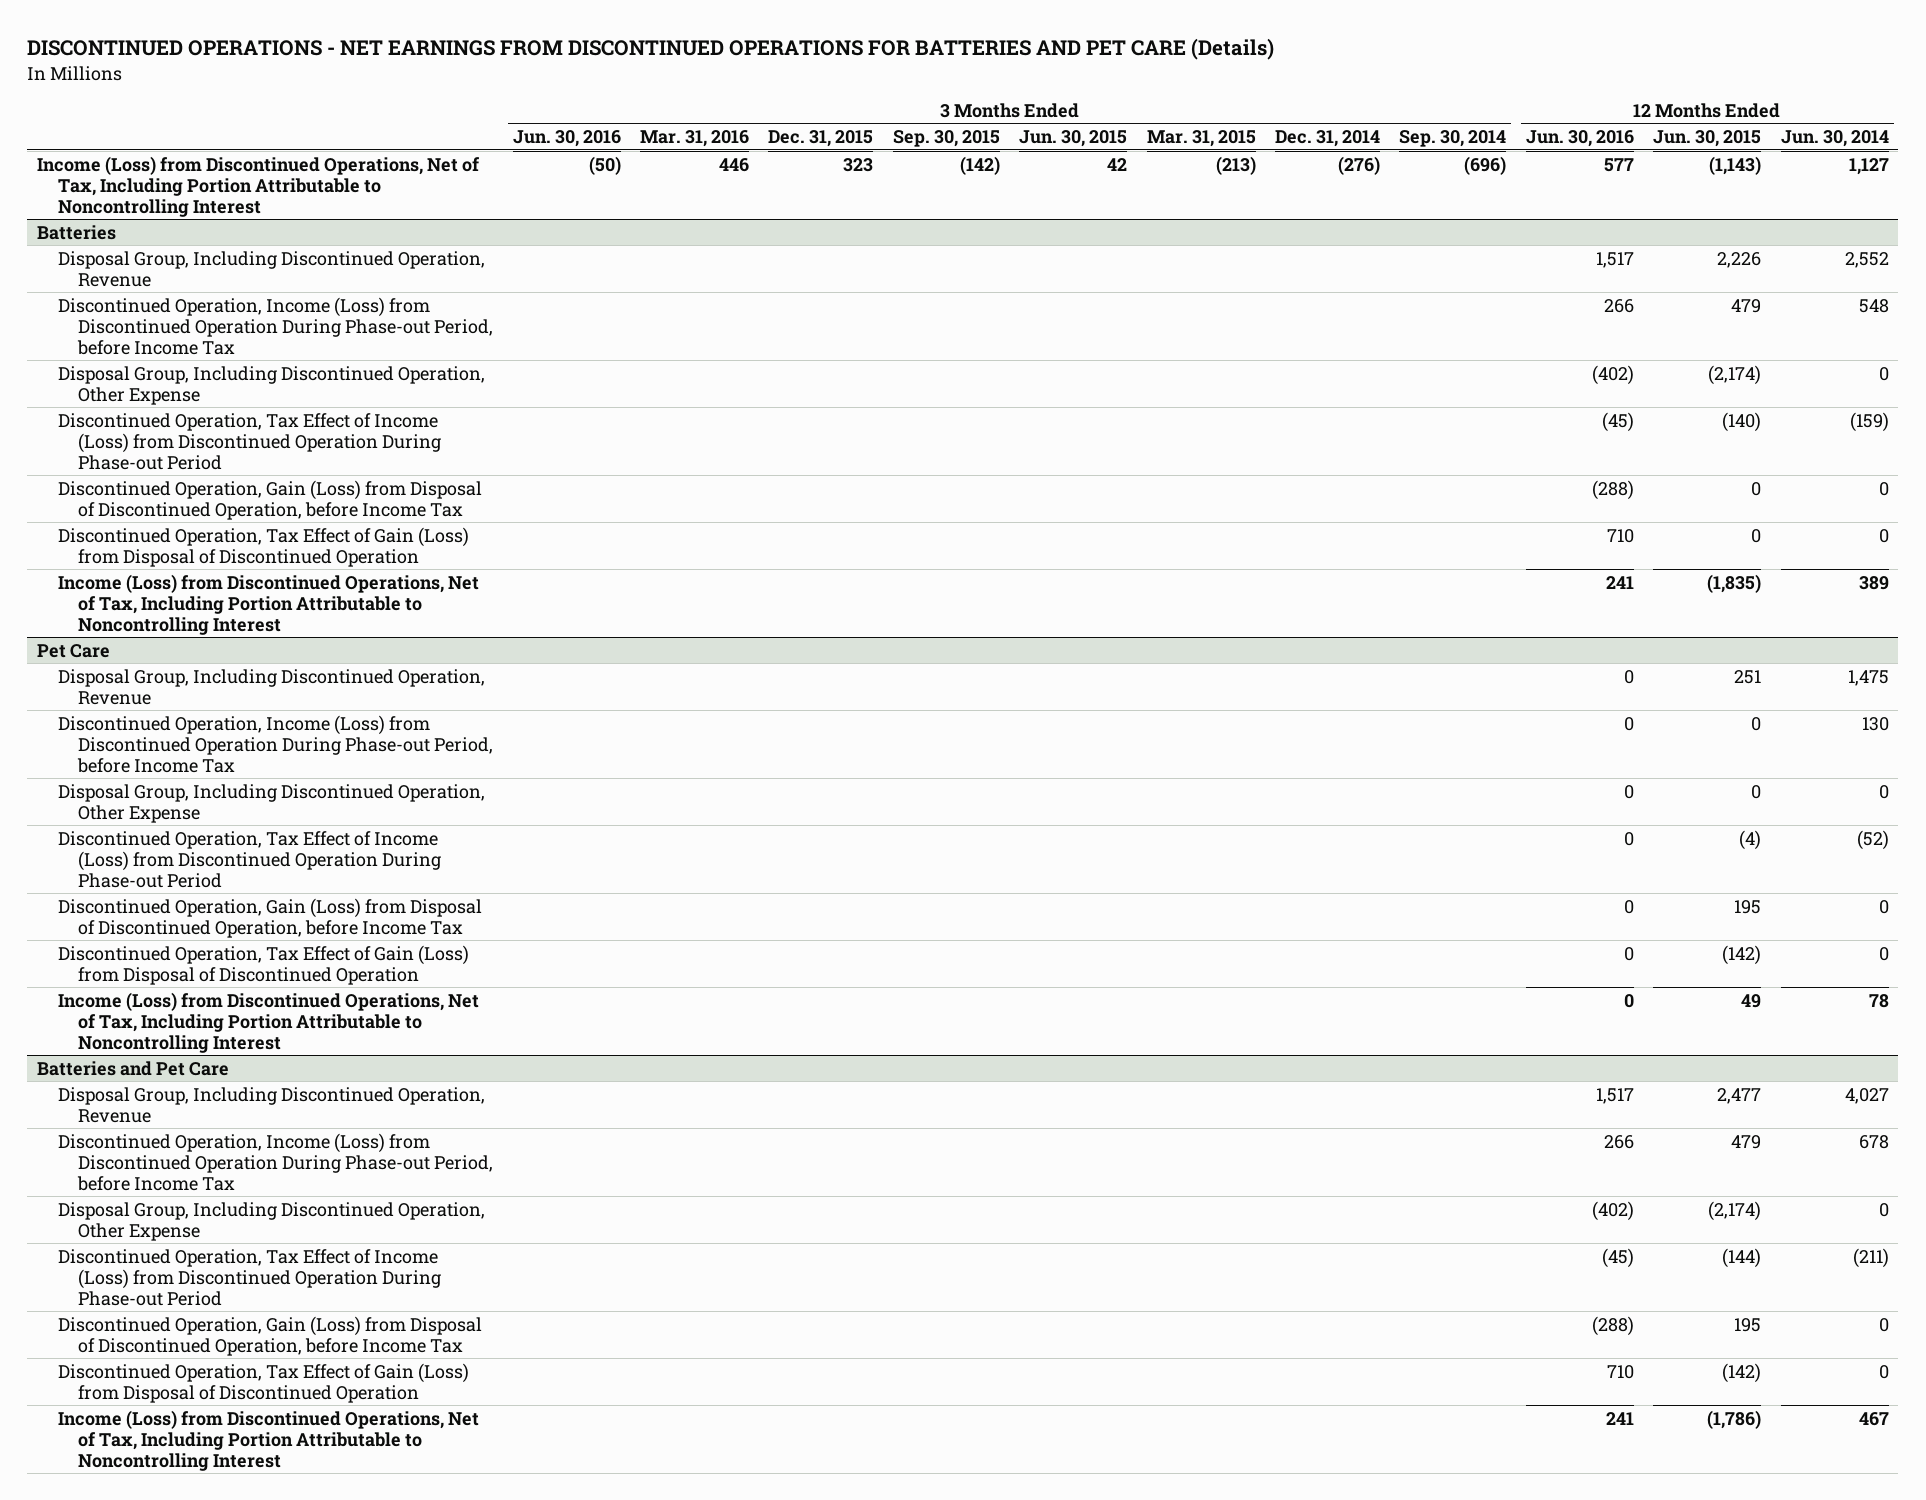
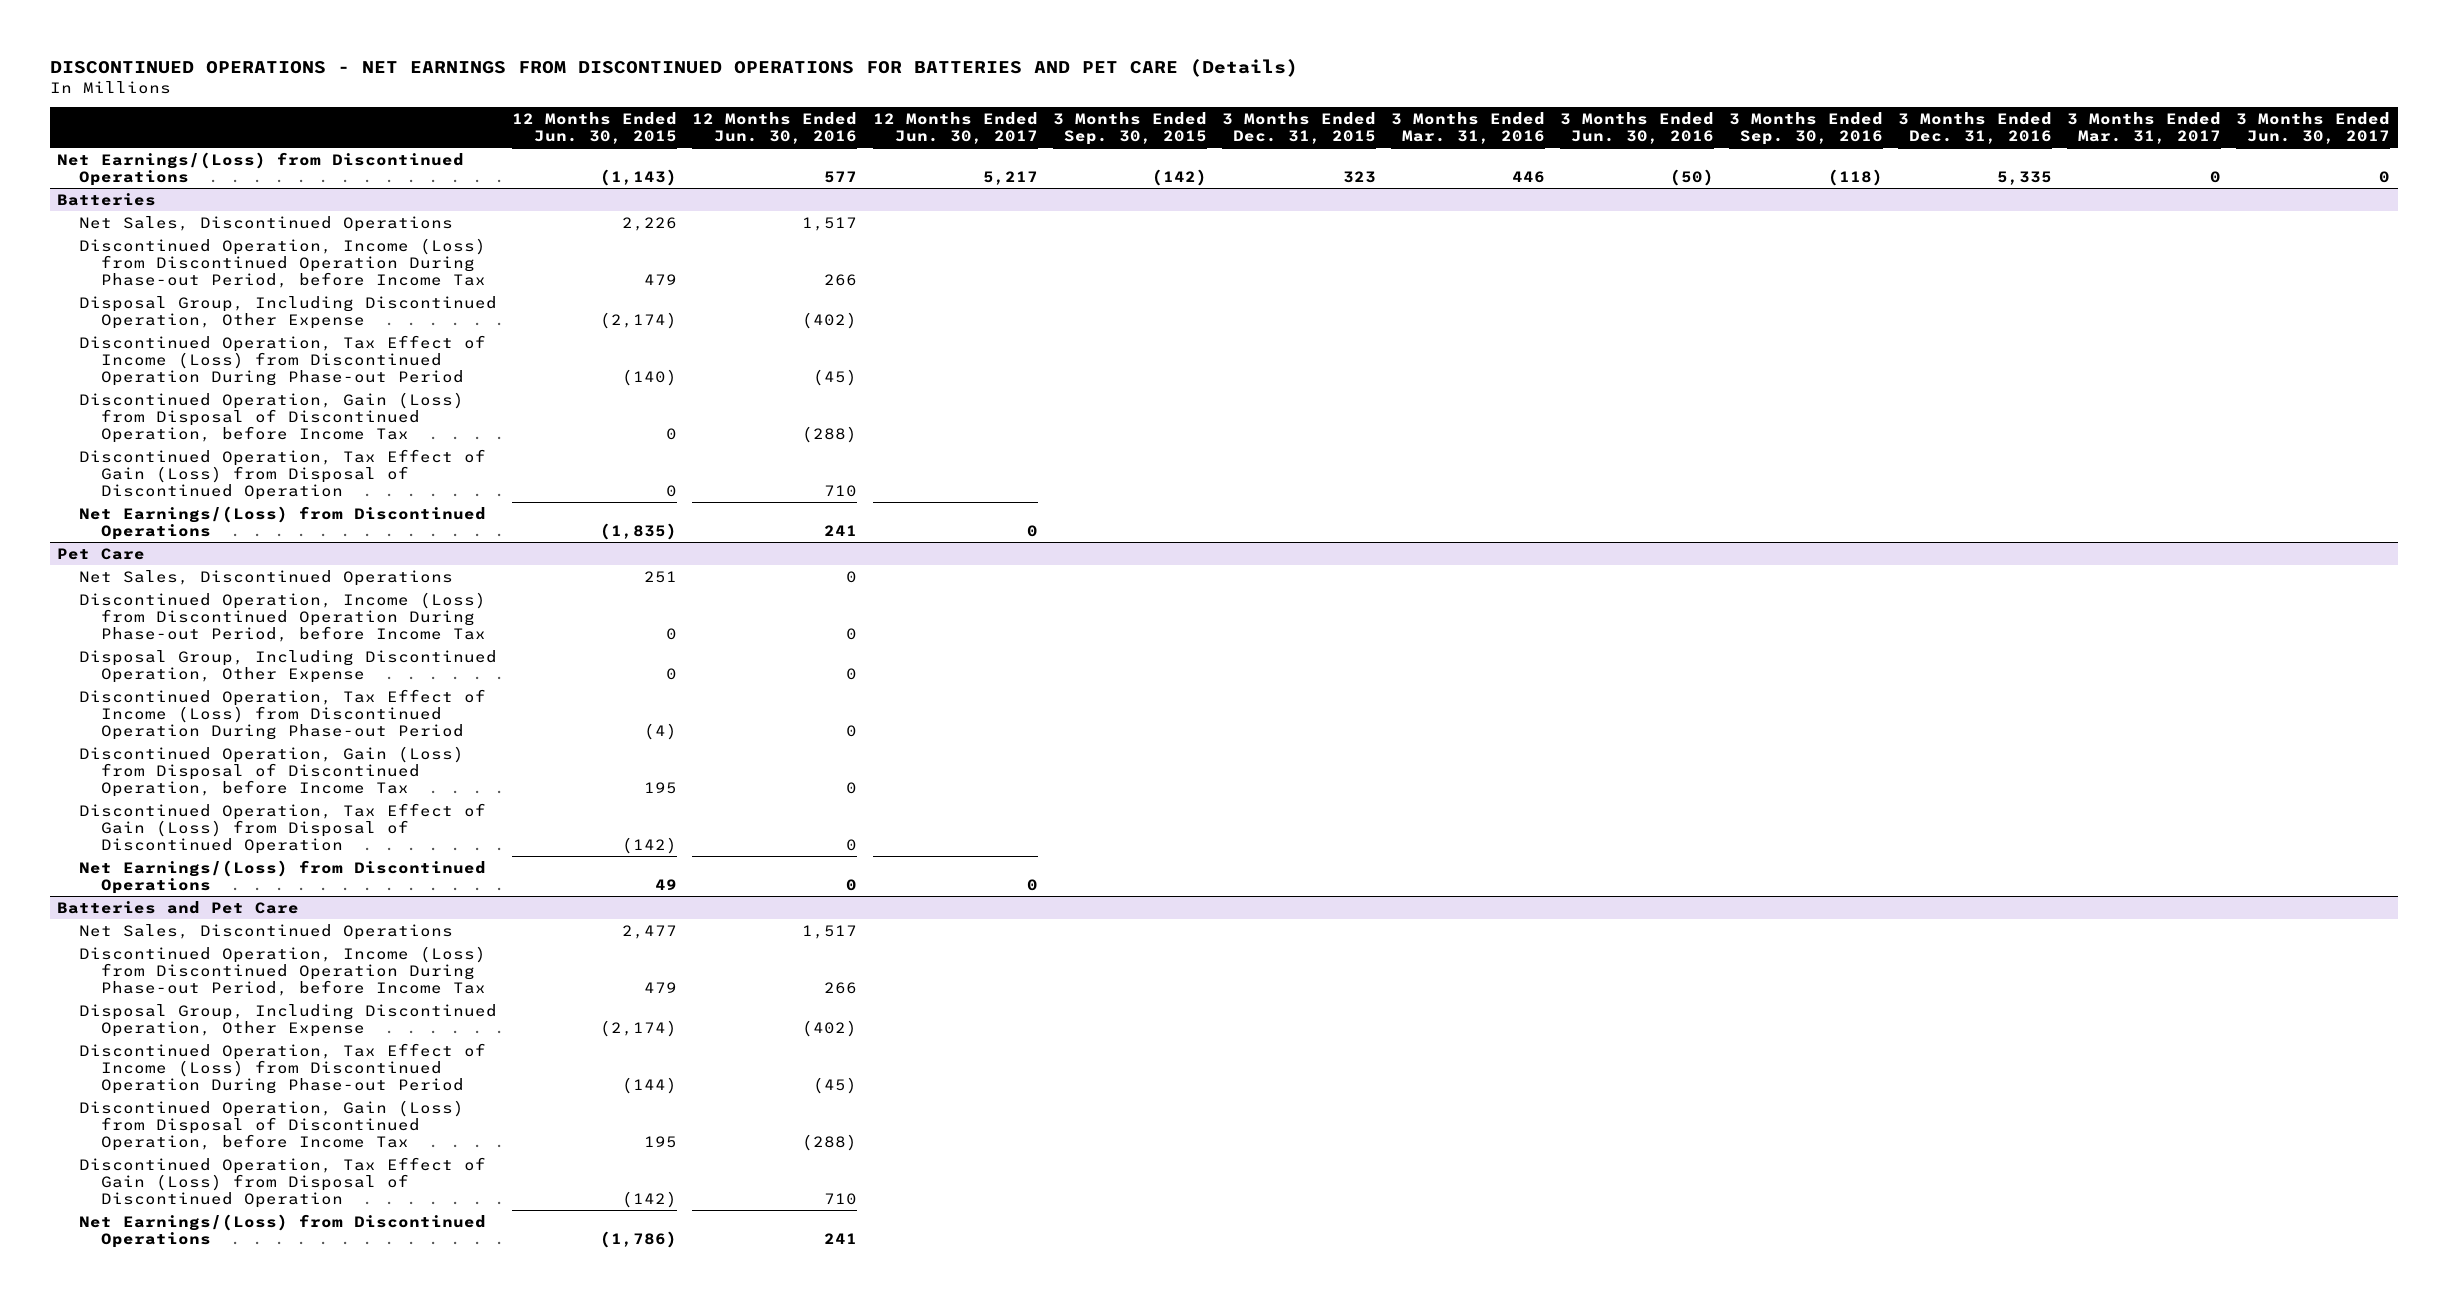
[1019,130,1128,148] Jun. 30, 2015 -> none
[1146,130,1256,148] Mar. 31, 2015 -> none
[1275,130,1381,148] Dec. 31, 2014 -> none
[1399,130,1507,148] Sep. 30, 2014 -> none
[1780,130,1889,148] Jun. 30, 2014 -> none
none -> [872,112,1038,145] 12 Months Ended Jun. 30, 2017
none -> [1729,112,1884,146] 3 Months Ended Sep. 30, 2016
none -> [1898,112,2053,145] 3 Months Ended Dec. 31, 2016
none -> [2067,112,2222,145] 3 Months Ended Mar. 31, 2017
none -> [2236,112,2391,145] 3 Months Ended Jun. 30, 2017
[36,155,480,217] Income (Loss) from Discontinued Operations, Net of Tax, Including Portion Attributable to Noncontrolling Interest -> [57,151,465,186] Net Earnings/(Loss) from Discontinued Operations
[57,250,485,287] Disposal Group, Including Discontinued Operation, Revenue -> [79,215,454,232] Net Sales, Discontinued Operations
[57,573,479,635] Income (Loss) from Discontinued Operations, Net of Tax, Including Portion Attributable to Noncontrolling Interest -> [79,505,487,540] Net Earnings/(Loss) from Discontinued Operations
[57,668,485,705] Disposal Group, Including Discontinued Operation, Revenue -> [79,569,454,586] Net Sales, Discontinued Operations
[57,991,479,1053] Income (Loss) from Discontinued Operations, Net of Tax, Including Portion Attributable to Noncontrolling Interest -> [79,859,487,894] Net Earnings/(Loss) from Discontinued Operations
[57,1086,485,1123] Disposal Group, Including Discontinued Operation, Revenue -> [79,923,454,940] Net Sales, Discontinued Operations
[57,1409,479,1471] Income (Loss) from Discontinued Operations, Net of Tax, Including Portion Attributable to Noncontrolling Interest -> [79,1213,487,1248] Net Earnings/(Loss) from Discontinued Operations

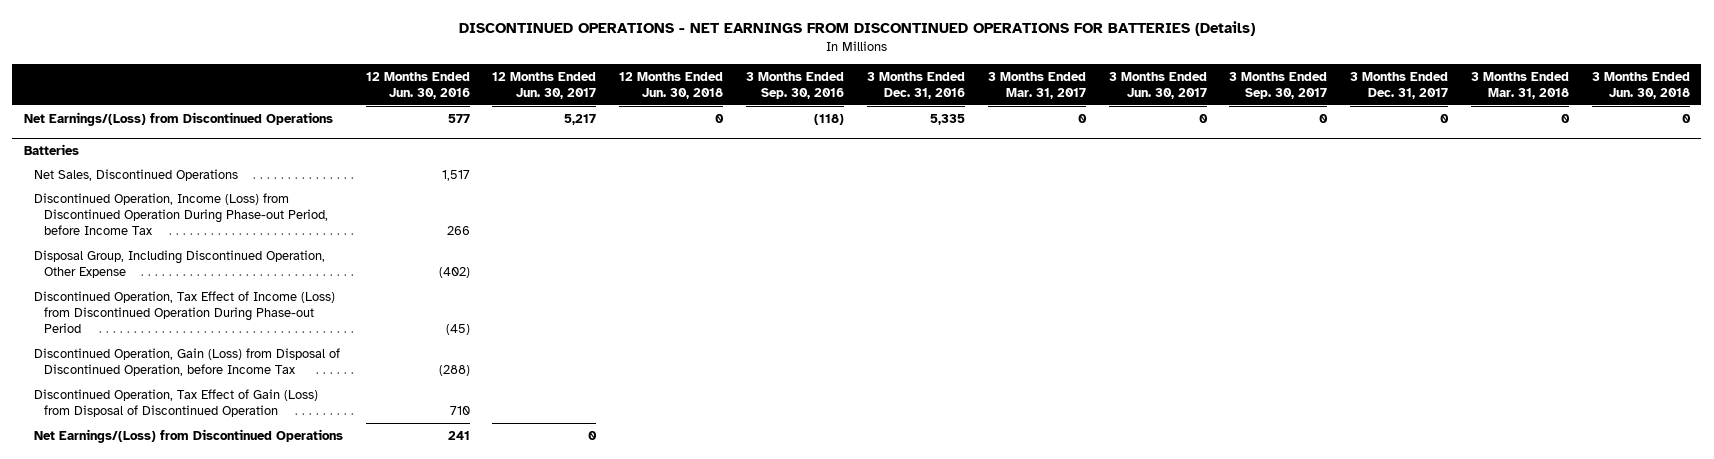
[49,58,1298,77] DISCONTINUED OPERATIONS - NET EARNINGS FROM DISCONTINUED OPERATIONS FOR BATTERIES AND PET CARE (Details) -> [458,20,1255,36] DISCONTINUED OPERATIONS - NET EARNINGS FROM DISCONTINUED OPERATIONS FOR BATTERIES (Details)
[512,112,678,145] 12 Months Ended Jun. 30, 2015 -> none
[1052,112,1207,146] 3 Months Ended Sep. 30, 2015 -> none
[1221,112,1376,145] 3 Months Ended Dec. 31, 2015 -> none
[1390,112,1545,145] 3 Months Ended Mar. 31, 2016 -> none
[1559,112,1714,145] 3 Months Ended Jun. 30, 2016 -> none
none -> [619,71,724,99] 12 Months Ended Jun. 30, 2018
none -> [1229,71,1328,99] 3 Months Ended Sep. 30, 2017
none -> [1350,71,1449,99] 3 Months Ended Dec. 31, 2017
none -> [1471,71,1570,99] 3 Months Ended Mar. 31, 2018
none -> [1591,71,1690,99] 3 Months Ended Jun. 30, 2018
[57,547,146,560] Pet Care -> none
[79,569,454,586] Net Sales, Discontinued Operations -> none
[79,591,487,642] Discontinued Operation, Income (Loss) from Discontinued Operation During Phase-out Period, before Income Tax -> none
[79,649,498,683] Disposal Group, Including Discontinued Operation, Other Expense -> none
[79,688,487,740] Discontinued Operation, Tax Effect of Income (Loss) from Discontinued Operation During Phase-out Period -> none
[79,745,465,797] Discontinued Operation, Gain (Loss) from Disposal of Discontinued Operation, before Income Tax -> none
[79,802,487,854] Discontinued Operation, Tax Effect of Gain (Loss) from Disposal of Discontinued Operation -> none
[79,859,487,894] Net Earnings/(Loss) from Discontinued Operations -> none
[57,900,300,914] Batteries and Pet Care -> none
[79,923,454,940] Net Sales, Discontinued Operations -> none
[79,945,487,996] Discontinued Operation, Income (Loss) from Discontinued Operation During Phase-out Period, before Income Tax -> none
[79,1003,498,1037] Disposal Group, Including Discontinued Operation, Other Expense -> none
[79,1042,487,1094] Discontinued Operation, Tax Effect of Income (Loss) from Discontinued Operation During Phase-out Period -> none
[79,1099,465,1151] Discontinued Operation, Gain (Loss) from Disposal of Discontinued Operation, before Income Tax -> none
[79,1156,487,1208] Discontinued Operation, Tax Effect of Gain (Loss) from Disposal of Discontinued Operation -> none
[79,1213,487,1248] Net Earnings/(Loss) from Discontinued Operations -> none

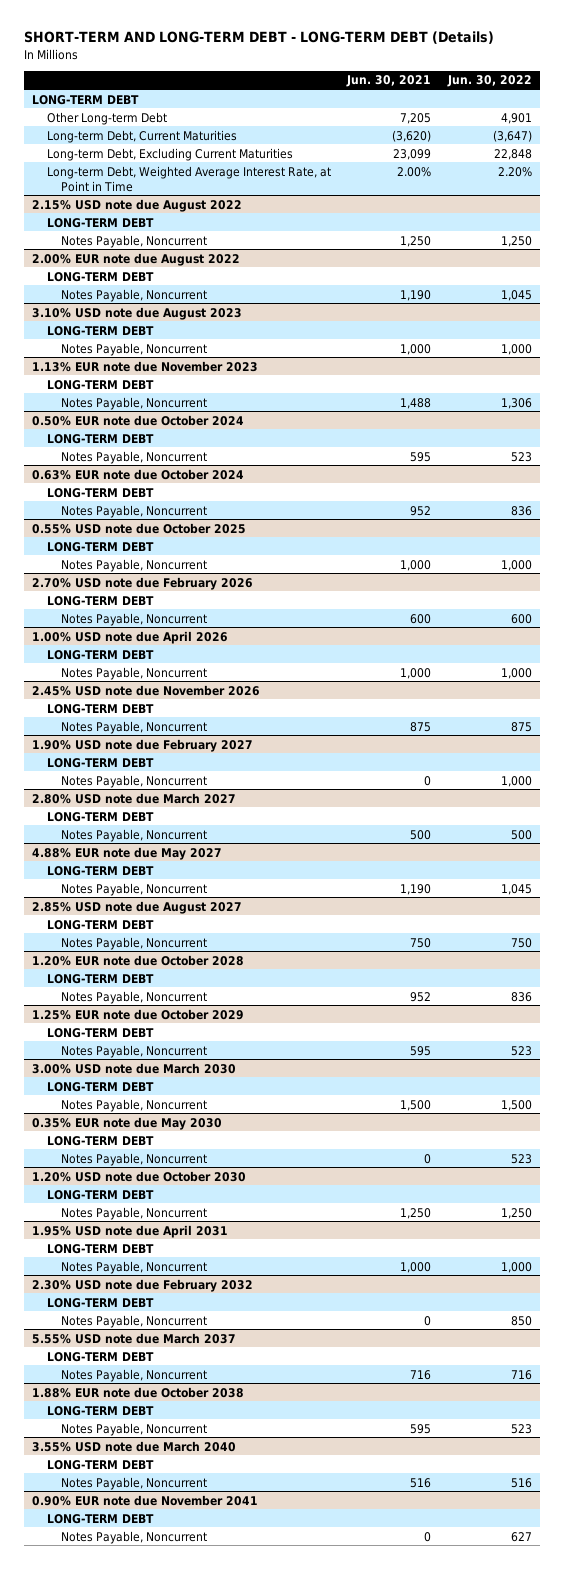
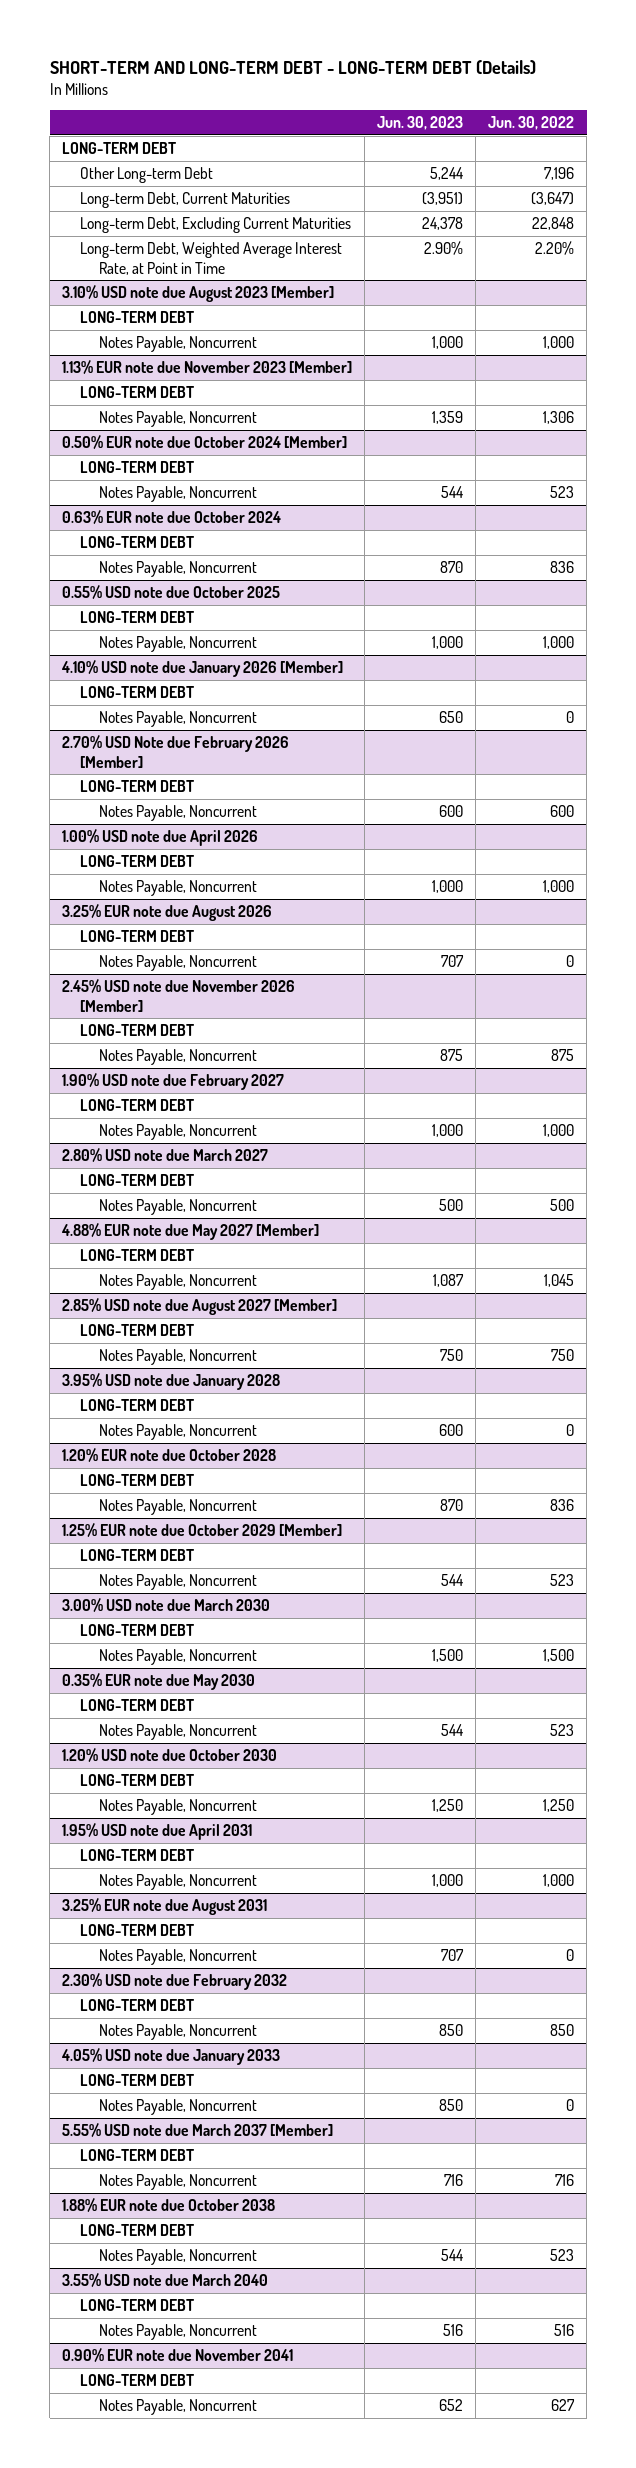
[346,75,432,88] Jun. 30, 2021 -> none
none -> [377,116,464,131] Jun. 30, 2023
[500,112,532,124] 4,901 -> [544,166,575,180] 7,196
[31,198,242,212] 2.15% USD note due August 2022 -> none
[46,217,154,228] LONG-TERM DEBT -> none
[61,234,208,248] Notes Payable, Noncurrent -> none
[31,252,240,266] 2.00% EUR note due August 2022 -> none
[46,271,154,282] LONG-TERM DEBT -> none
[61,288,208,302] Notes Payable, Noncurrent -> none
[31,306,242,320] 3.10% USD note due August 2023 -> [62,284,335,302] 3.10% USD note due August 2023 [Member]
[31,360,258,372] 1.13% EUR note due November 2023 -> [62,359,353,374] 1.13% EUR note due November 2023 [Member]
[31,414,244,426] 0.50% EUR note due October 2024 -> [62,434,348,449] 0.50% EUR note due October 2024 [Member]
[31,576,253,590] 2.70% USD note due February 2026 -> none
none -> [61,659,344,677] 4.10% USD note due January 2026 [Member]
none -> [98,710,257,727] Notes Payable, Noncurrent
none -> [62,734,290,768] 2.70% USD Note due February 2026 [Member]
none -> [80,779,195,792] LONG-TERM DEBT
[31,684,260,696] 2.45% USD note due November 2026 -> none
none -> [62,903,273,921] 3.25% EUR note due August 2026
none -> [98,954,257,971] Notes Payable, Noncurrent
none -> [62,978,296,1012] 2.45% USD note due November 2026 [Member]
none -> [80,1023,195,1036] LONG-TERM DEBT
[31,846,222,860] 4.88% EUR note due May 2027 -> [61,1222,320,1240] 4.88% EUR note due May 2027 [Member]
[31,900,242,914] 2.85% USD note due August 2027 -> [62,1297,338,1315] 2.85% USD note due August 2027 [Member]
none -> [62,1372,281,1390] 3.95% USD note due January 2028
none -> [80,1398,195,1411] LONG-TERM DEBT
none -> [98,1423,257,1440] Notes Payable, Noncurrent
[31,1008,244,1020] 1.25% EUR note due October 2029 -> [62,1522,343,1537] 1.25% EUR note due October 2029 [Member]
none -> [62,1897,268,1915] 3.25% EUR note due August 2031
none -> [80,1923,195,1936] LONG-TERM DEBT
none -> [98,1948,257,1965] Notes Payable, Noncurrent
[31,1332,236,1344] 5.55% USD note due March 2037 -> none
none -> [61,2047,281,2065] 4.05% USD note due January 2033
none -> [98,2098,257,2115] Notes Payable, Noncurrent
none -> [62,2122,334,2137] 5.55% USD note due March 2037 [Member]
none -> [80,2148,195,2161] LONG-TERM DEBT

